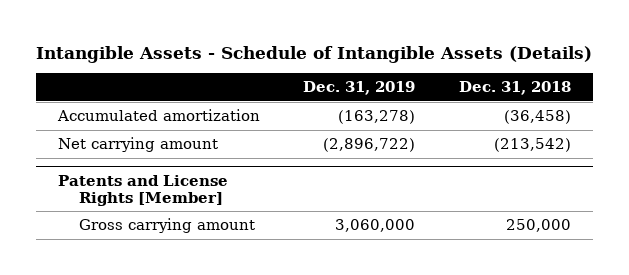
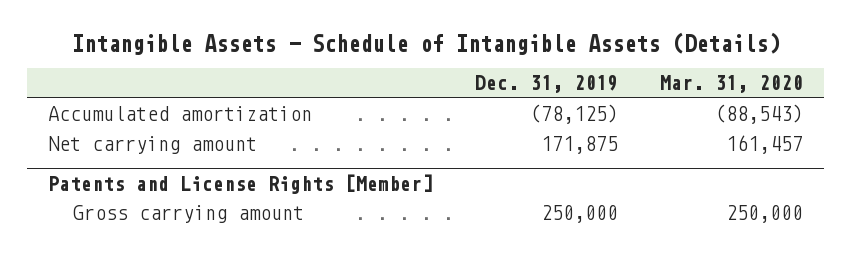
[459,81,572,96] Dec. 31, 2018 -> none
none -> [660,75,804,94] Mar. 31, 2020
[338,110,416,125] (163,278) -> [530,104,619,125] (78,125)
[323,138,416,153] (2,896,722) -> [541,136,619,155] 171,875
[335,219,416,233] 3,060,000 -> [541,205,619,224] 250,000

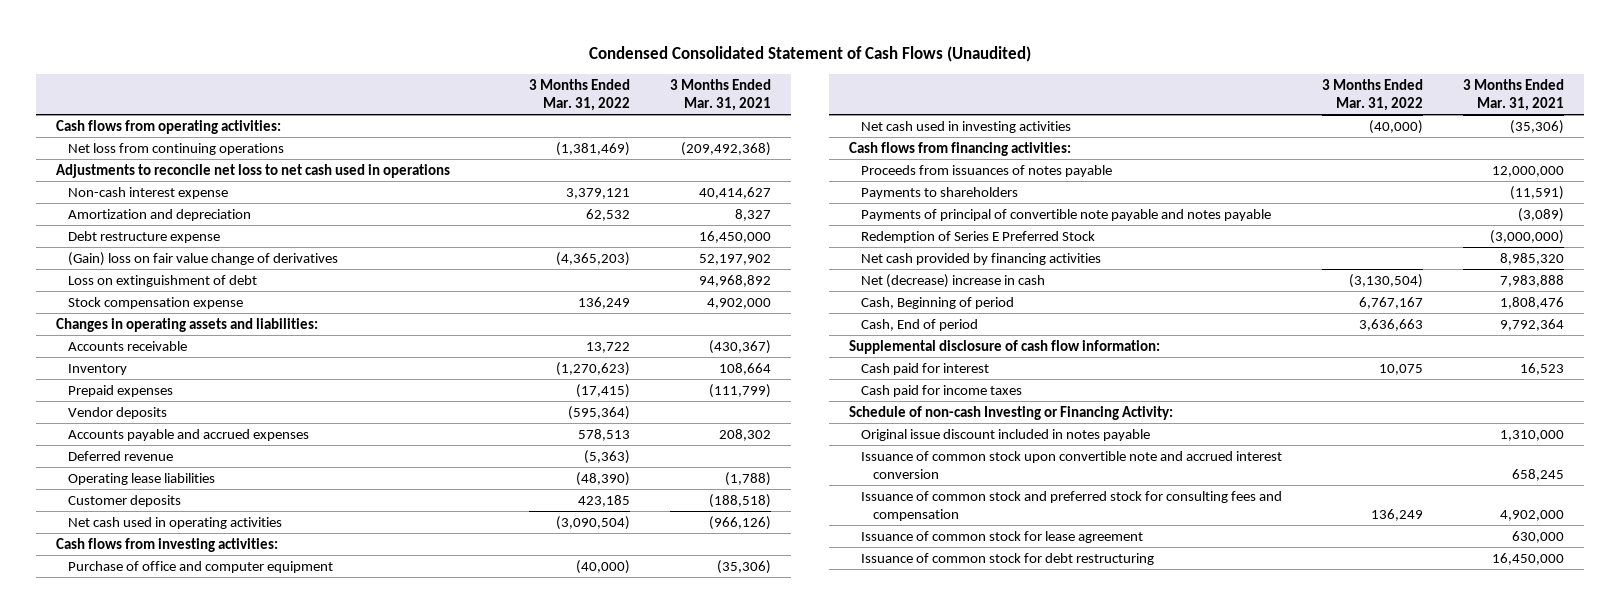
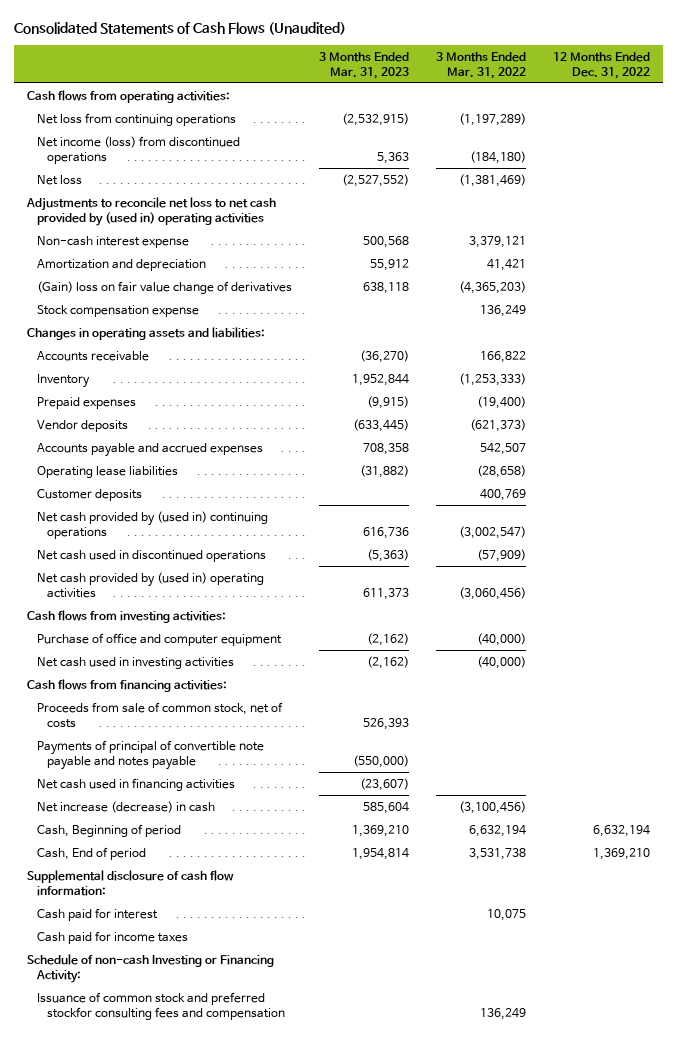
[588,45,1031,62] Condensed Consolidated Statement of Cash Flows (Unaudited) -> [13,21,346,35] Consolidated Statements of Cash Flows (Unaudited)
[670,78,772,112] 3 Months Ended Mar. 31, 2021 -> none
none -> [318,51,409,79] 3 Months Ended Mar. 31, 2023
none -> [552,51,650,79] 12 Months Ended Dec. 31, 2022
[556,141,631,156] (1,381,469) -> [458,113,526,127] (1,197,289)
none -> [37,136,241,164] Net income (loss) from discontinued operations
none -> [37,175,83,186] Net loss
[55,163,450,178] Adjustments to reconcile net loss to net cash used in operations -> [26,197,277,226] Adjustments to reconcile net loss to net cash provided by (used in) operating activities
[67,230,220,243] Debt restructure expense -> none
[586,208,631,221] 62,532 -> [486,259,526,272] 41,421
[67,274,257,287] Loss on extinguishment of debt -> none
[67,450,173,461] Deferred revenue -> none
[586,341,631,353] 13,722 -> [479,351,526,364] 166,822
[556,361,631,376] (1,270,623) -> [458,373,526,387] (1,253,333)
[576,383,631,398] (17,415) -> [476,396,526,410] (19,400)
[568,405,631,420] (595,364) -> [469,419,526,433] (621,373)
[578,428,631,441] 578,513 -> [479,443,526,456] 542,507
[576,471,631,486] (48,390) -> [476,465,526,479] (28,658)
[578,494,631,507] 423,185 -> [479,489,526,502] 400,769
none -> [37,511,269,539] Net cash provided by (used in) continuing operations
none -> [37,550,267,563] Net cash used in discontinued operations
[67,516,282,529] Net cash used in operating activities -> [37,572,265,598] Net cash provided by (used in) operating activities
[556,515,631,530] (3,090,504) -> [458,586,526,600] (3,060,456)
[860,164,1112,177] Proceeds from issuances of notes payable -> none
[860,186,1018,199] Payments to shareholders -> none
none -> [37,702,284,728] Proceeds from sale of common stock, net of costs
[860,230,1095,243] Redemption of Series E Preferred Stock -> none
[860,252,1101,265] Net cash provided by financing activities -> [37,778,236,792] Net cash used in financing activities
[860,273,1045,288] Net (decrease) increase in cash -> [37,801,216,814] Net increase (decrease) in cash
[1348,273,1423,288] (3,130,504) -> [458,801,526,815] (3,100,456)
[1358,296,1423,309] 6,767,167 -> [468,825,526,838] 6,632,194
[1358,318,1423,331] 3,636,663 -> [468,848,526,861] 3,531,738
[860,428,1150,441] Original issue discount included in notes payable -> none
[860,450,1282,480] Issuance of common stock upon convertible note and accrued interest conversion -> none
[860,530,1143,543] Issuance of common stock for lease agreement -> none
[860,552,1154,565] Issuance of common stock for debt restructuring -> none
[860,490,1282,522] Issuance of common stock and preferred stock for consulting fees and compensation -> [37,992,285,1020] Issuance of common stock and preferred stockfor consulting fees and compensation

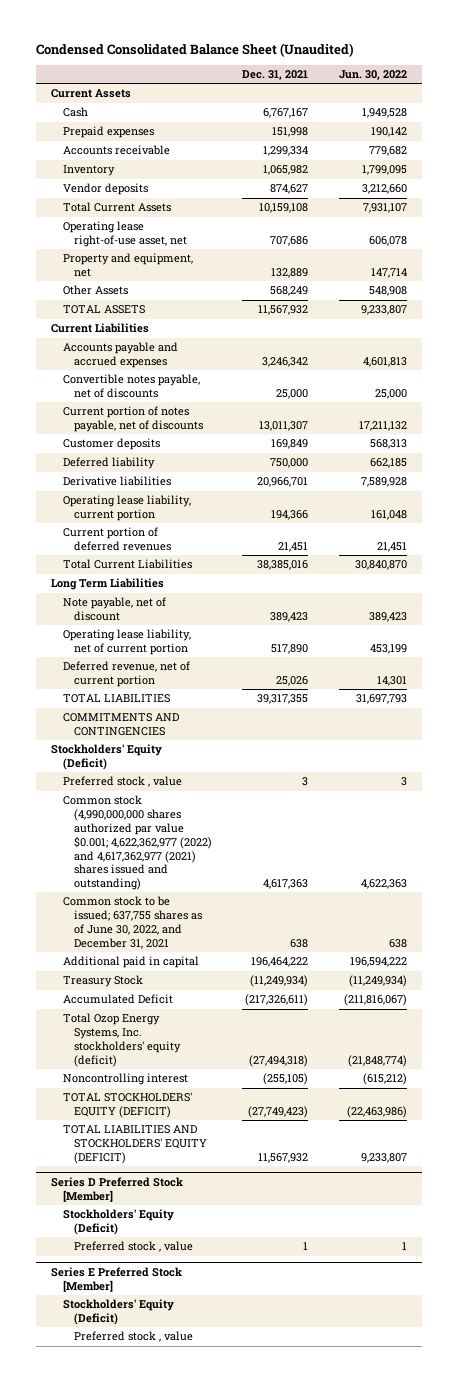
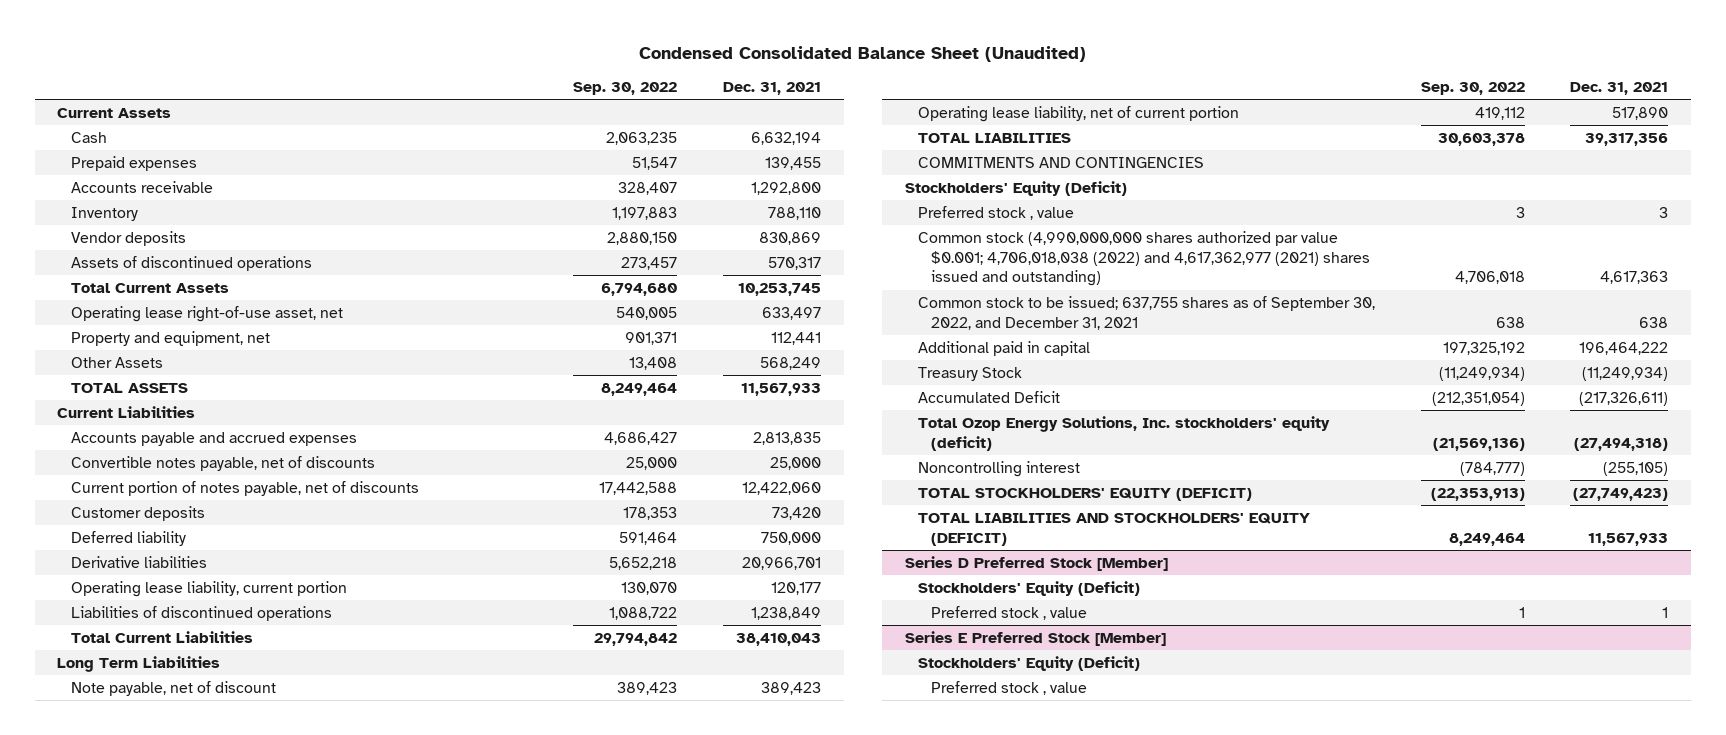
[338,69,407,80] Jun. 30, 2022 -> none
none -> [573,81,678,95] Sep. 30, 2022
[263,108,309,119] 6,767,167 -> [750,131,821,145] 6,632,194
[272,127,309,138] 151,998 -> [764,156,821,170] 139,455
[263,146,309,157] 1,299,334 -> [750,181,821,195] 1,292,800
[263,165,309,176] 1,065,982 -> [767,206,821,220] 788,110
[270,184,309,195] 874,627 -> [758,231,821,245] 830,869
none -> [70,255,312,271] Assets of discontinued operations
[259,203,309,214] 10,159,108 -> [737,282,821,296] 10,253,745
[270,236,309,247] 707,686 -> [761,306,821,320] 633,497
[271,268,309,279] 132,889 -> [770,331,821,345] 112,441
[258,305,309,316] 11,567,932 -> [740,382,821,396] 11,567,933
[262,357,309,368] 3,246,342 -> [752,431,821,445] 2,813,835
[259,421,309,432] 13,011,307 -> [741,481,821,495] 12,422,060
[271,439,309,450] 169,849 -> [771,506,821,520] 73,420
[62,527,172,552] Current portion of deferred revenues -> none
[271,510,309,521] 194,366 -> [770,581,821,595] 120,177
none -> [70,605,332,621] Liabilities of discontinued operations
[257,560,309,571] 38,385,016 -> [735,632,821,646] 38,410,043
[62,661,190,688] Deferred revenue, net of current portion -> none
[257,694,309,705] 39,317,355 -> [1585,132,1669,146] 39,317,356
[62,795,213,891] Common stock (4,990,000,000 shares authorized par value $0.001; 4,622,362,977 (2022) and 4,617,362,977 (2021) shares issued and outstanding) -> [918,230,1371,287] Common stock (4,990,000,000 shares authorized par value $0.001; 4,706,018,038 (2022) and 4,617,362,977 (2021) shares issued and outstanding)
[62,896,203,949] Common stock to be issued; 637,755 shares as of June 30, 2022, and December 31, 2021 -> [918,295,1376,330] Common stock to be issued; 637,755 shares as of September 30, 2022, and December 31, 2021
[62,1013,182,1067] Total Ozop Energy Systems, Inc. stockholders' equity (deficit) -> [918,415,1331,451] Total Ozop Energy Solutions, Inc. stockholders' equity (deficit)
[258,1152,309,1163] 11,567,932 -> [1588,532,1669,546] 11,567,933

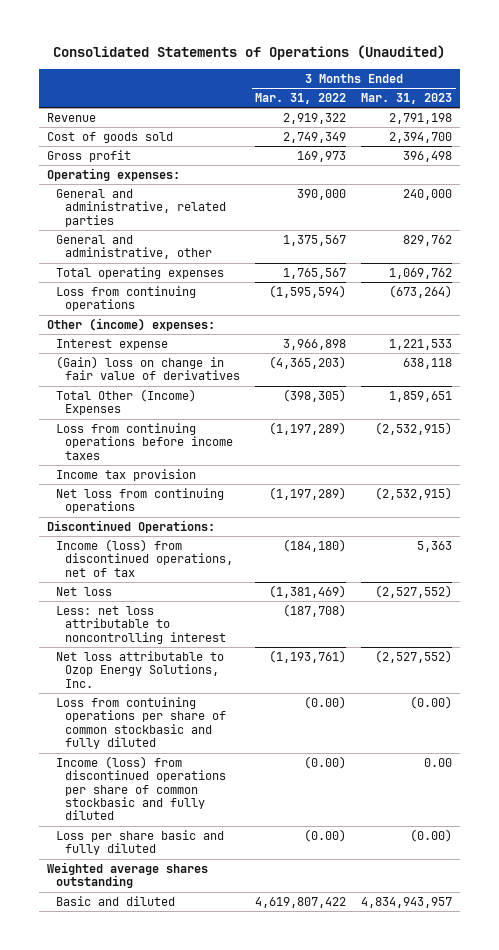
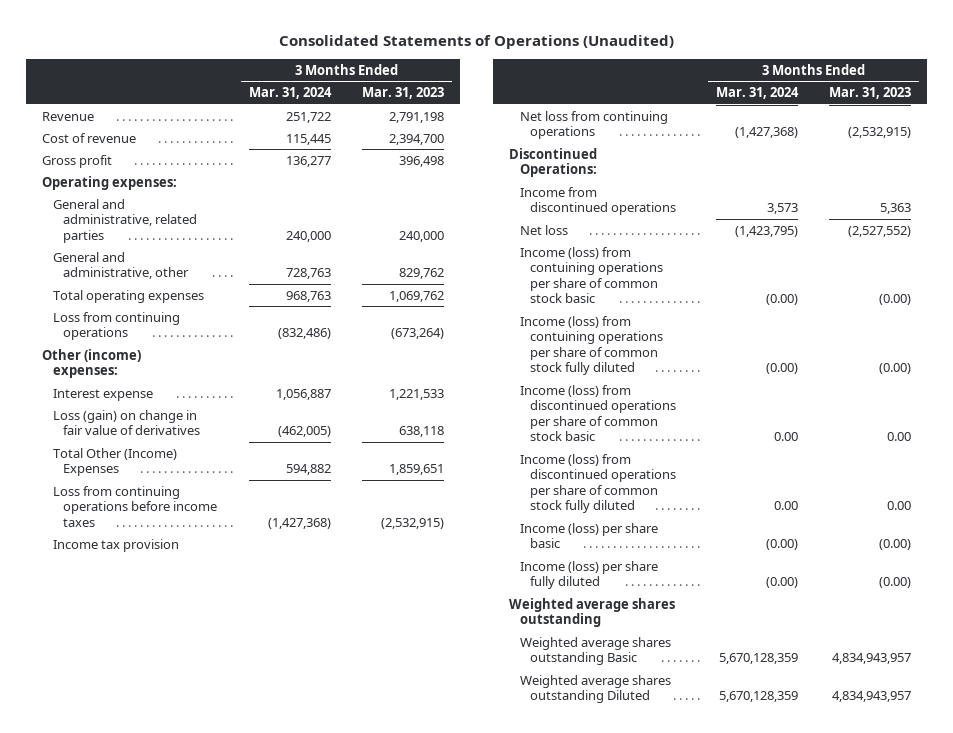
[255,92,347,104] Mar. 31, 2022 -> none
none -> [248,87,332,100] Mar. 31, 2024
[46,131,173,143] Cost of goods sold -> [41,132,136,143] Cost of revenue
[55,355,241,381] (Gain) loss on change in fair value of derivatives -> [52,409,201,436] Loss (gain) on change in fair value of derivatives
[55,538,234,577] Income (loss) from discontinued operations, net of tax -> [519,186,677,216] Income from discontinued operations
[55,605,227,644] Less: net loss attributable to noncontrolling interest -> none
[55,650,224,688] Net loss attributable to Ozop Energy Solutions, Inc. -> none
[55,696,227,750] Loss from contuining operations per share of common stockbasic and fully diluted -> [519,246,664,304] Income (loss) from contuining operations per share of common stock basic
none -> [519,315,664,376] Income (loss) from contuining operations per share of common stock fully diluted
[55,755,227,821] Income (loss) from discontinued operations per share of common stockbasic and fully diluted -> [519,384,677,442] Income (loss) from discontinued operations per share of common stock basic
none -> [519,453,677,514] Income (loss) from discontinued operations per share of common stock fully diluted
[55,829,224,856] Loss per share basic and fully diluted -> [519,522,658,549] Income (loss) per share basic
none -> [519,560,658,590] Income (loss) per share fully diluted
[55,895,175,906] Basic and diluted -> [519,636,671,666] Weighted average shares outstanding Basic
none -> [519,674,671,704] Weighted average shares outstanding Diluted

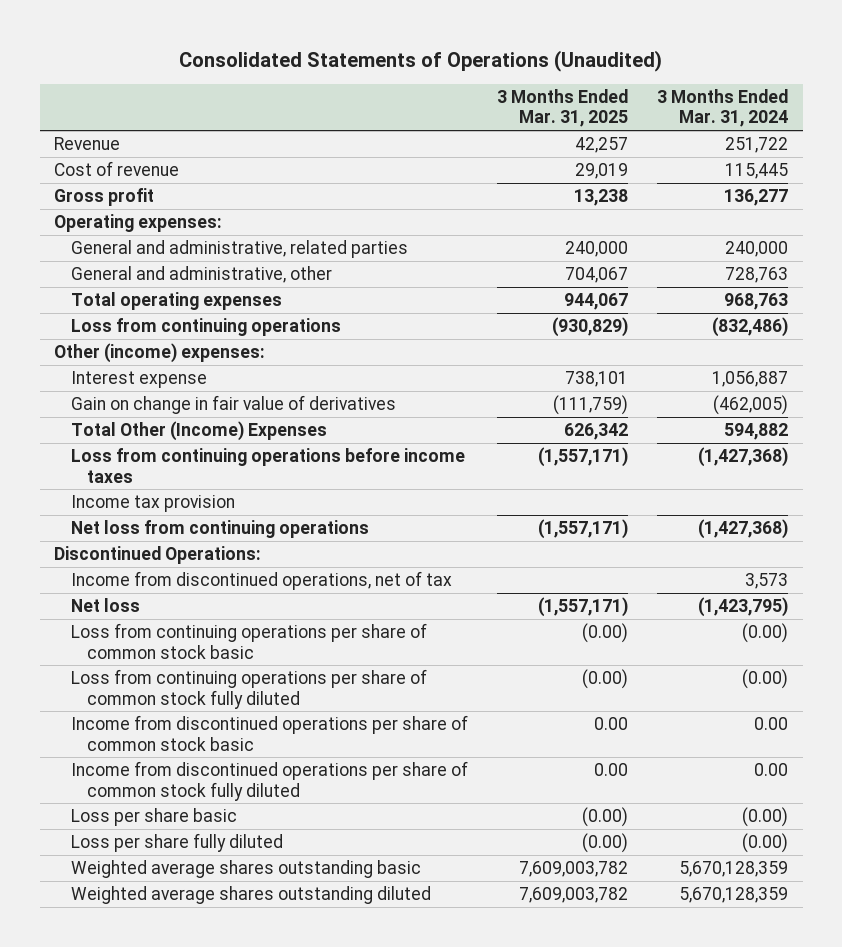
[362,87,445,100] Mar. 31, 2023 -> none
none -> [496,88,628,128] 3 Months Ended Mar. 31, 2025
[52,409,201,436] Loss (gain) on change in fair value of derivatives -> [70,394,396,414] Gain on change in fair value of derivatives
[519,186,677,216] Income from discontinued operations -> [70,570,452,590] Income from discontinued operations, net of tax
[508,597,675,628] Weighted average shares outstanding -> none
[519,246,664,304] Income (loss) from contuining operations per share of common stock basic -> [70,622,427,659] Loss from continuing operations per share of common stock basic
[519,315,664,376] Income (loss) from contuining operations per share of common stock fully diluted -> [70,668,427,709] Loss from continuing operations per share of common stock fully diluted
[519,384,677,442] Income (loss) from discontinued operations per share of common stock basic -> [70,714,468,751] Income from discontinued operations per share of common stock basic
[519,453,677,514] Income (loss) from discontinued operations per share of common stock fully diluted -> [70,760,468,801] Income from discontinued operations per share of common stock fully diluted
[519,522,658,549] Income (loss) per share basic -> [70,807,237,826] Loss per share basic
[519,560,658,590] Income (loss) per share fully diluted -> [70,832,283,852] Loss per share fully diluted
[519,636,671,666] Weighted average shares outstanding Basic -> [70,859,421,878] Weighted average shares outstanding basic
[519,674,671,704] Weighted average shares outstanding Diluted -> [70,885,431,904] Weighted average shares outstanding diluted

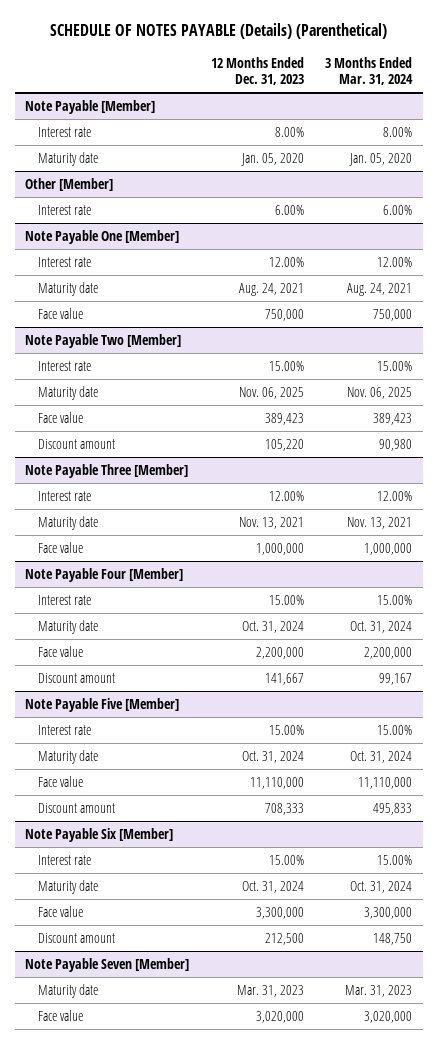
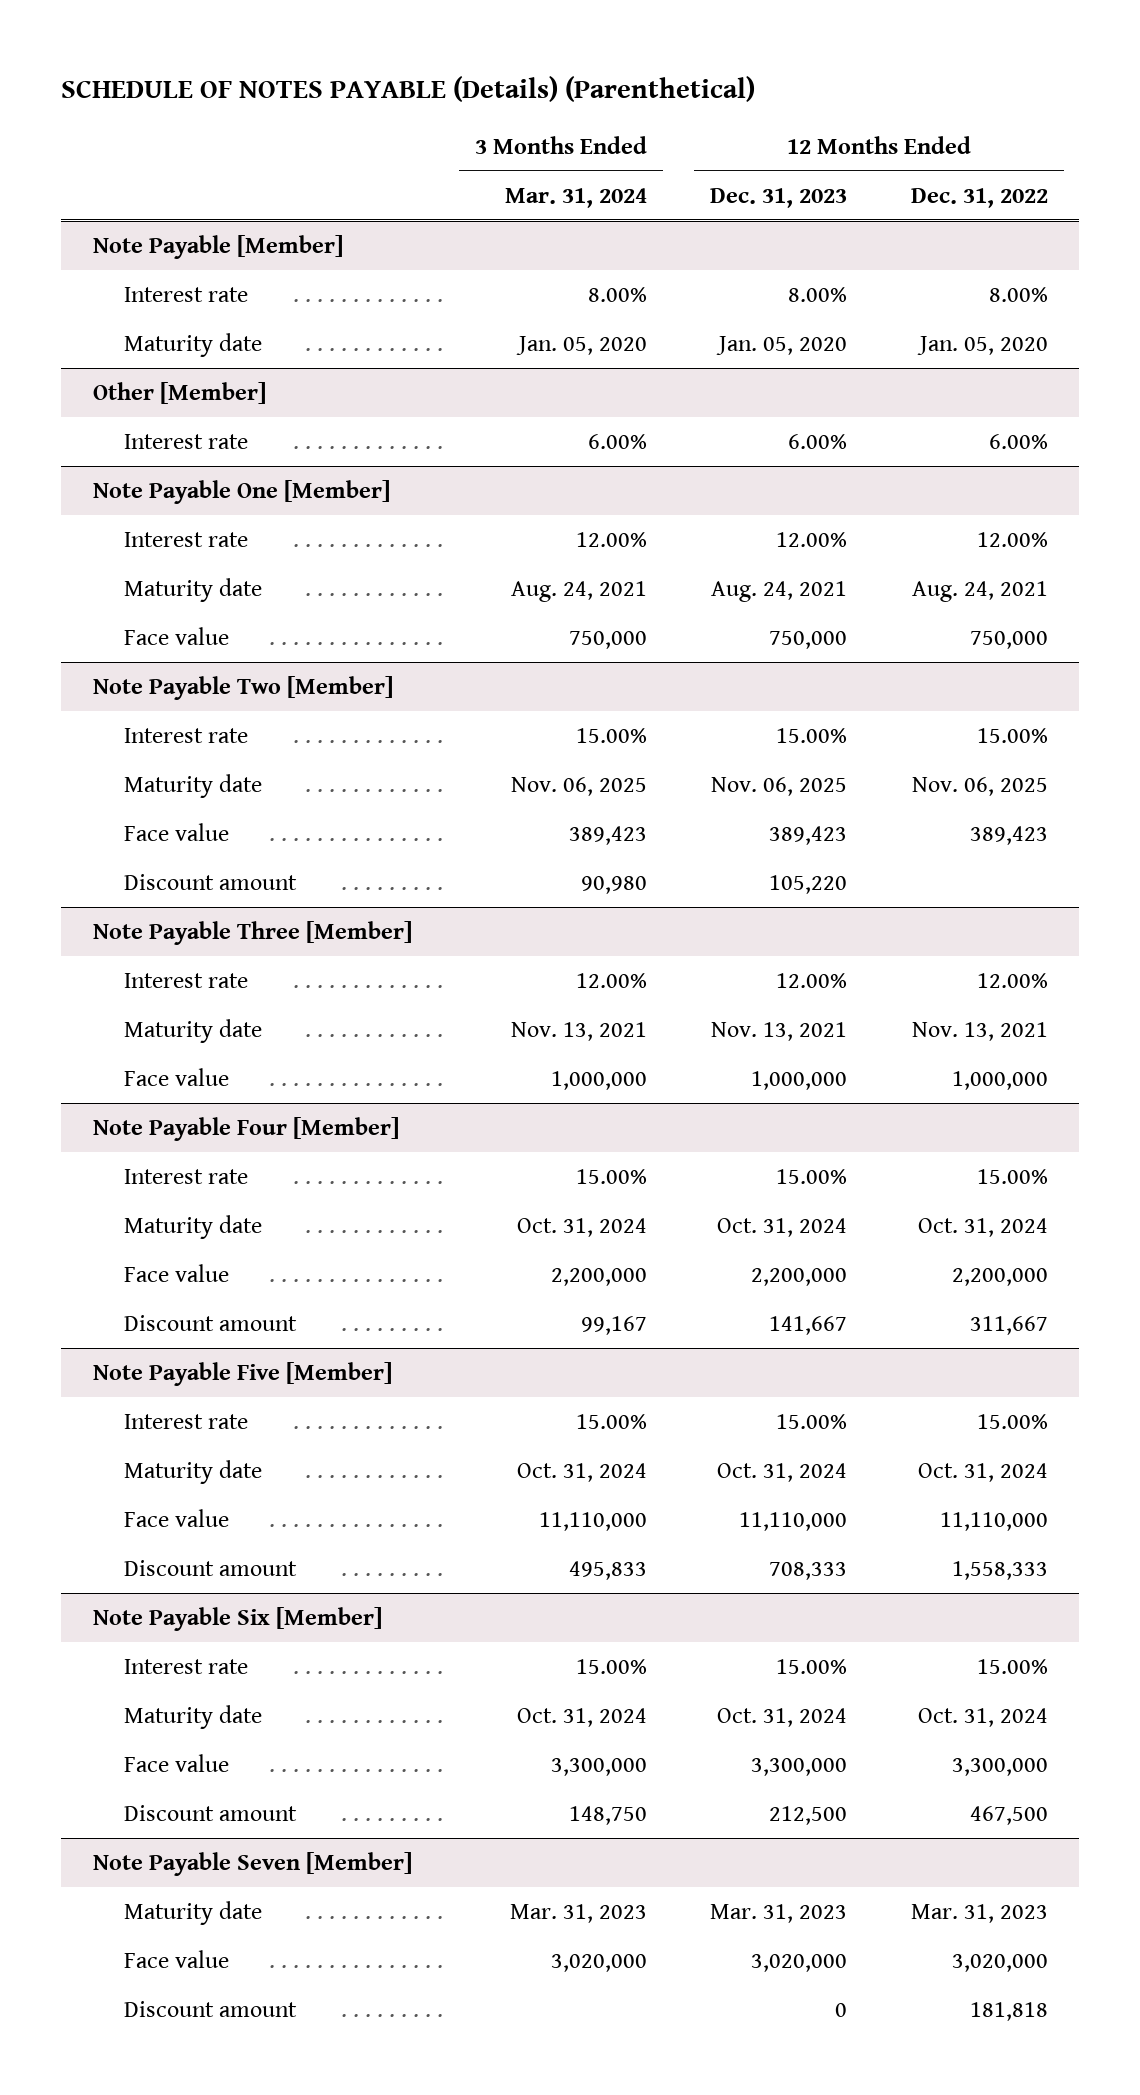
none -> [910,187,1048,208] Dec. 31, 2022
none -> [123,2000,297,2017] Discount amount

